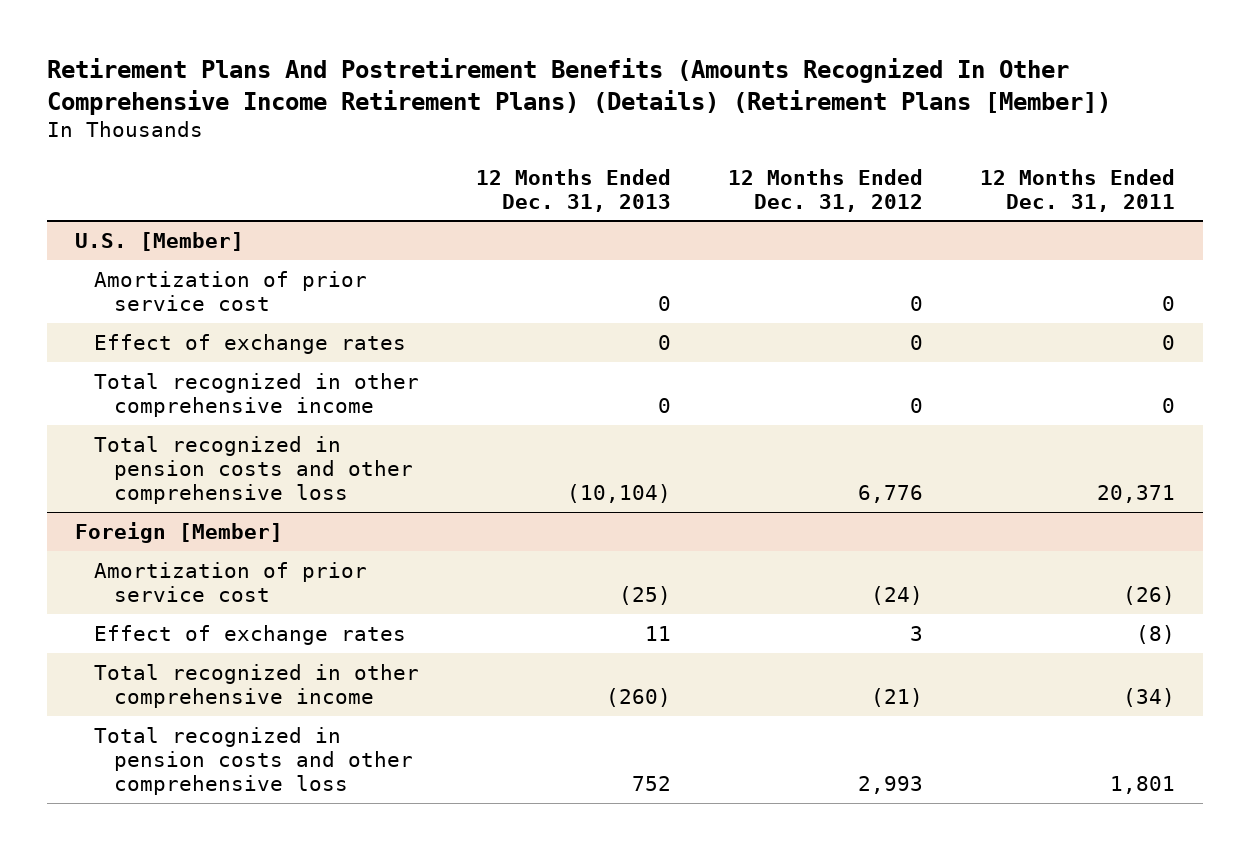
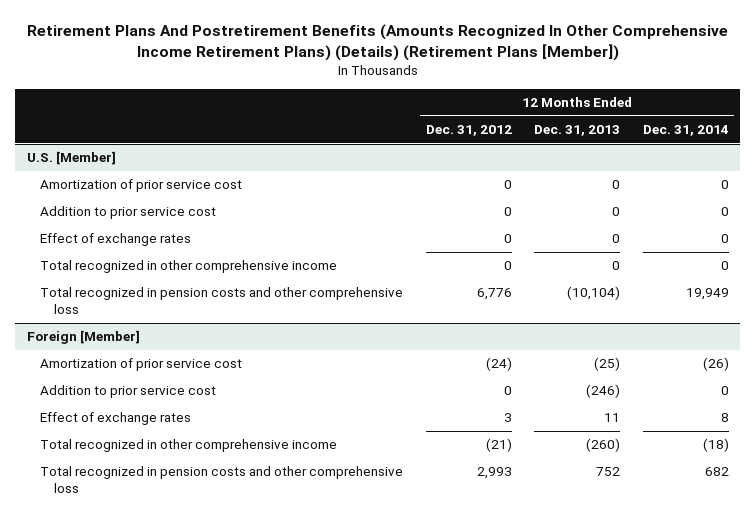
[979,168,1175,212] 12 Months Ended Dec. 31, 2011 -> none
none -> [642,124,729,136] Dec. 31, 2014
none -> [40,206,217,220] Addition to prior service cost
none -> [40,385,217,399] Addition to prior service cost

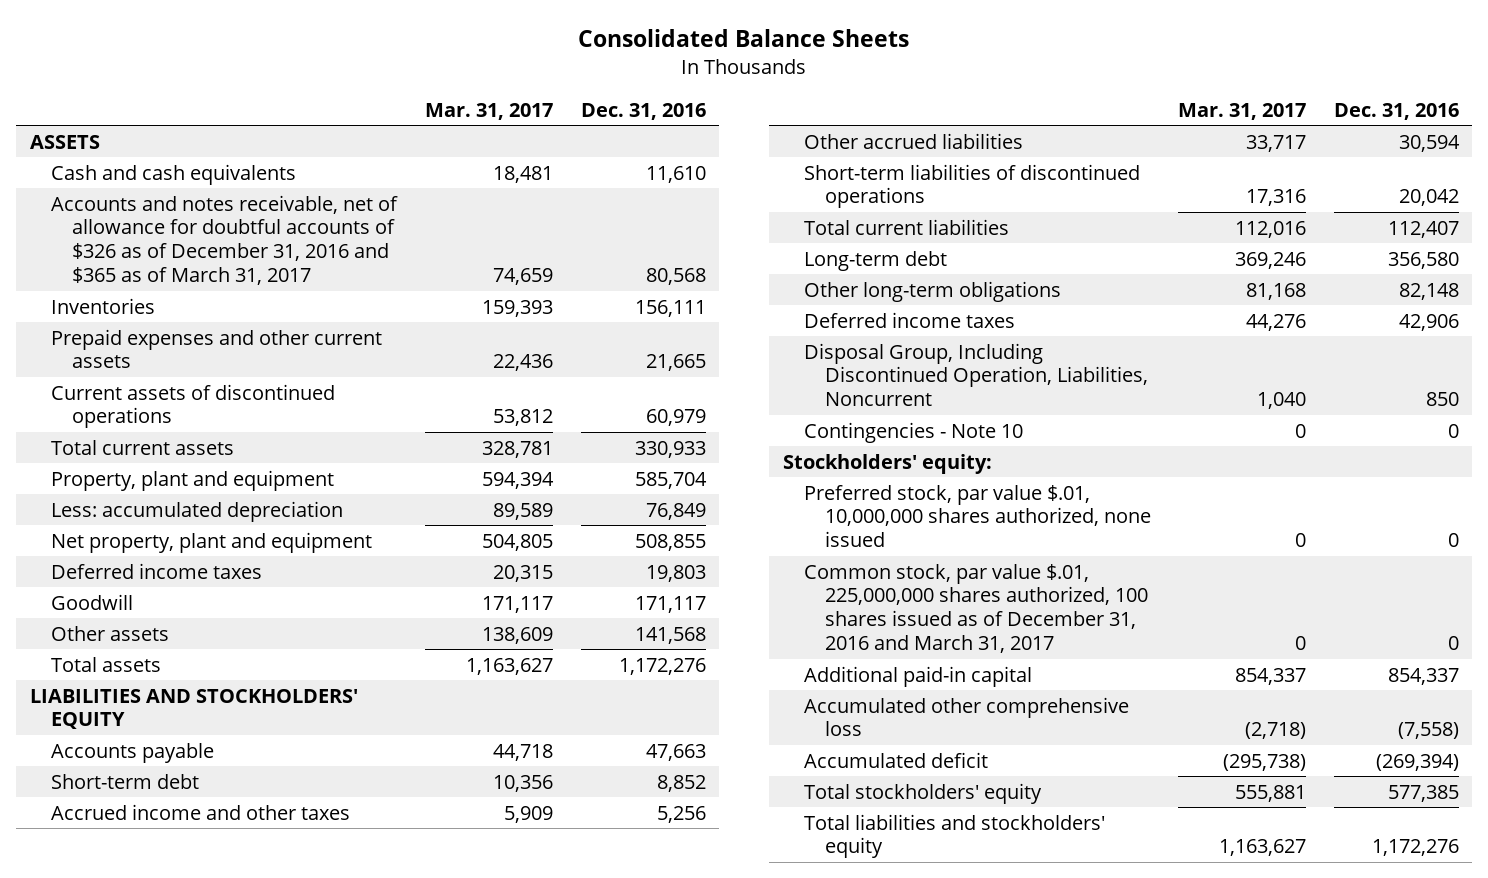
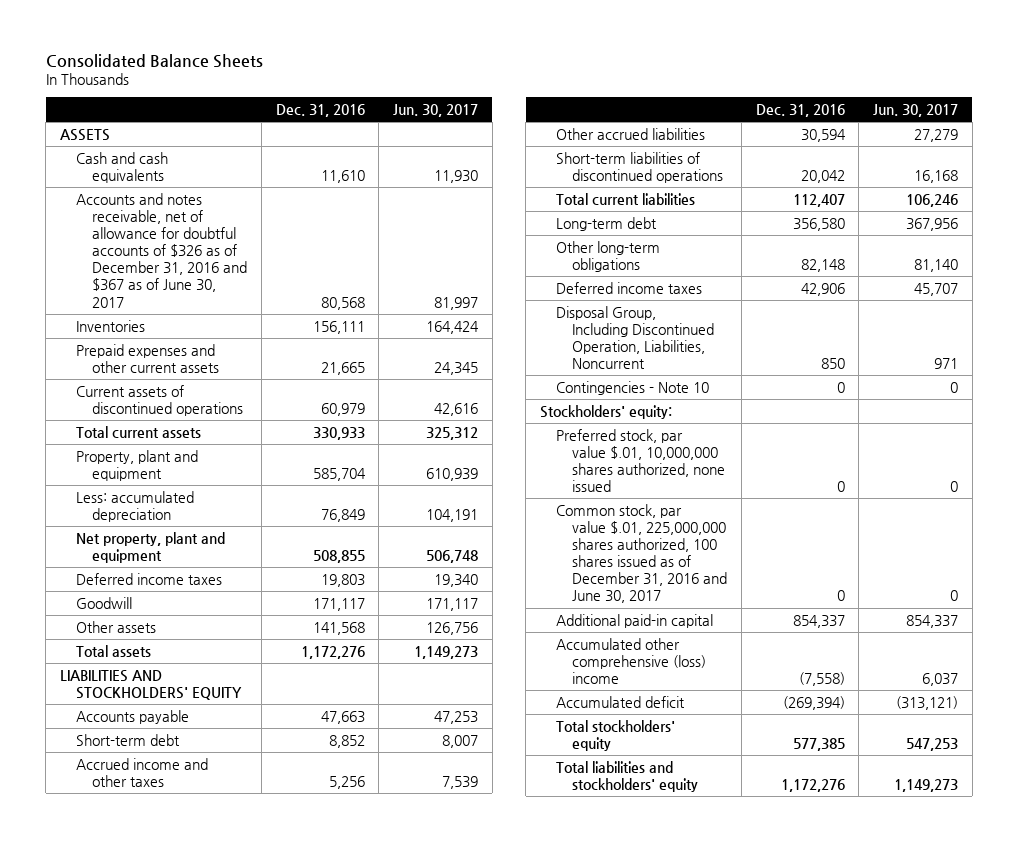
[425,102,554,120] Mar. 31, 2017 -> none
none -> [393,103,479,117] Jun. 30, 2017
[50,194,398,286] Accounts and notes receivable, net of allowance for doubtful accounts of $326 as of December 31, 2016 and $365 as of March 31, 2017 -> [76,192,248,308] Accounts and notes receivable, net of allowance for doubtful accounts of $326 as of December 31, 2016 and $367 as of June 30, 2017
[803,563,1148,654] Common stock, par value $.01, 225,000,000 shares authorized, 100 shares issued as of December 31, 2016 and March 31, 2017 -> [555,503,728,604] Common stock, par value $.01, 225,000,000 shares authorized, 100 shares issued as of December 31, 2016 and June 30, 2017
[803,696,1129,737] Accumulated other comprehensive loss -> [555,637,707,684] Accumulated other comprehensive (loss) income

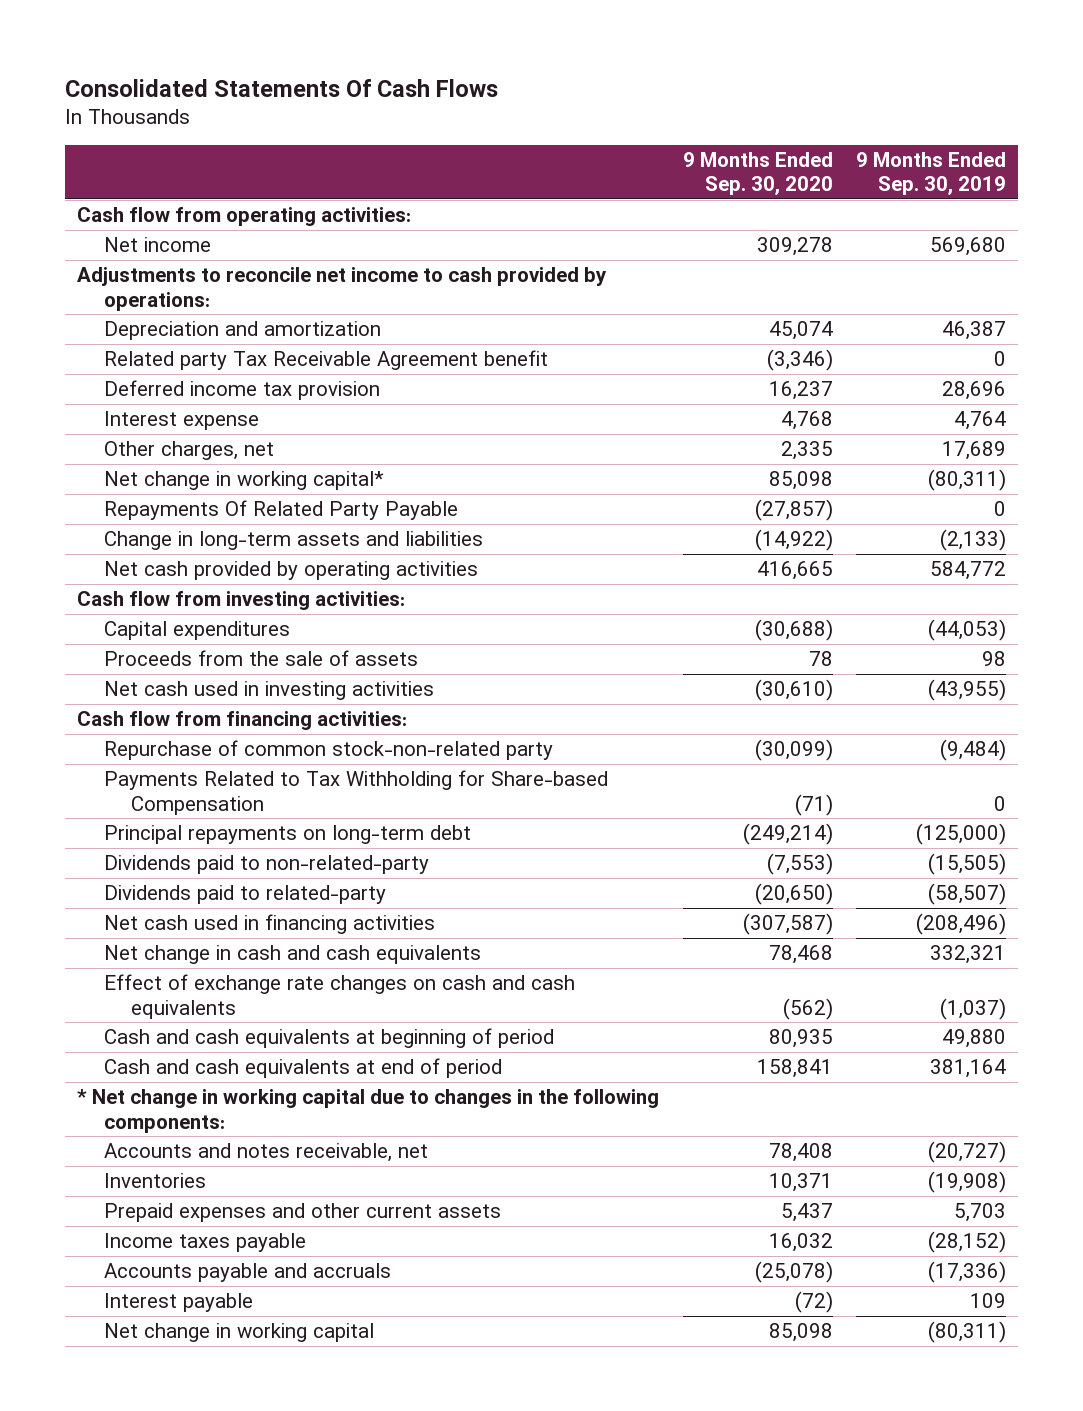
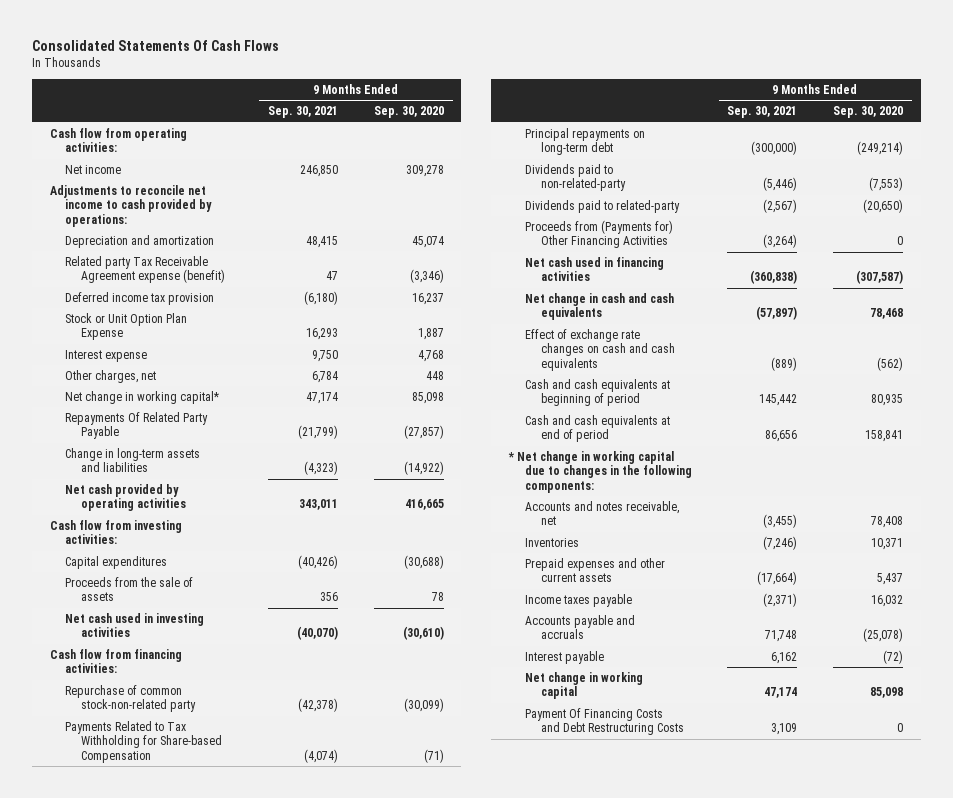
[856,151,1007,196] 9 Months Ended Sep. 30, 2019 -> none
none -> [268,106,339,119] Sep. 30, 2021
[103,350,548,371] Related party Tax Receivable Agreement benefit -> [65,255,226,284] Related party Tax Receivable Agreement expense (benefit)
none -> [65,312,188,341] Stock or Unit Option Plan Expense
[780,441,833,461] 2,335 -> [425,370,444,380] 448
none -> [524,219,673,249] Proceeds from (Payments for) Other Financing Activities
none -> [524,707,684,736] Payment Of Financing Costs and Debt Restructuring Costs

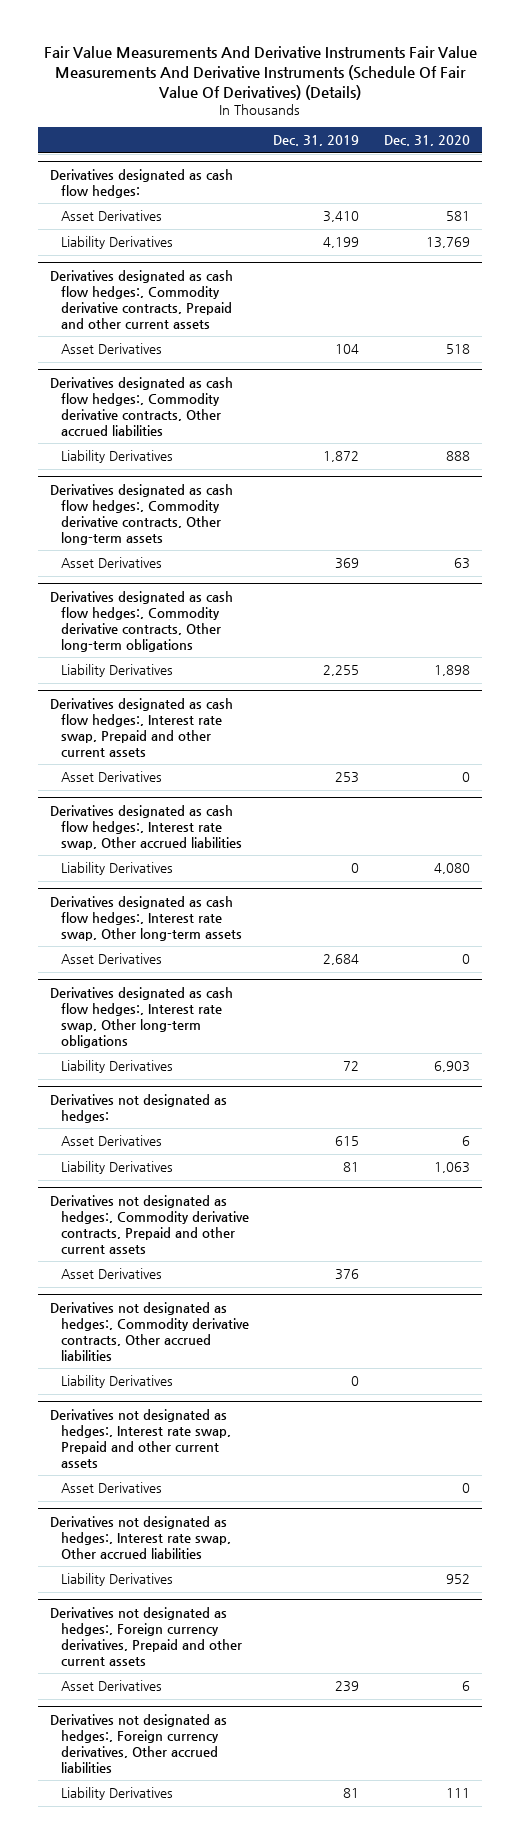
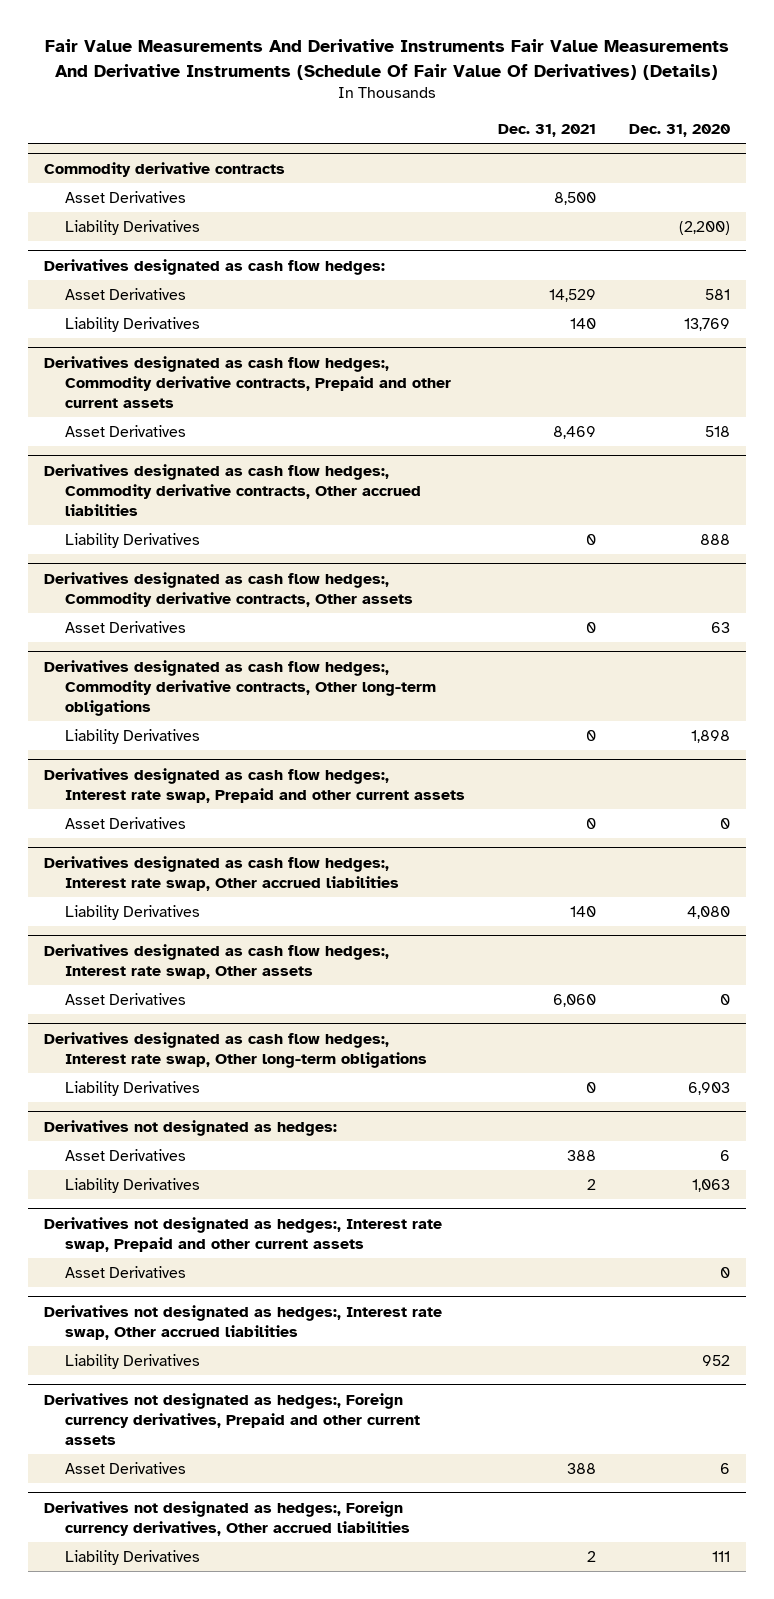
[273,135,360,147] Dec. 31, 2019 -> none
none -> [497,124,596,138] Dec. 31, 2021
none -> [44,161,286,177] Commodity derivative contracts
none -> [65,191,187,204] Asset Derivatives
none -> [65,220,201,236] Liability Derivatives
[49,484,233,545] Derivatives designated as cash flow hedges:, Commodity derivative contracts, Other long-term assets -> [44,571,414,607] Derivatives designated as cash flow hedges:, Commodity derivative contracts, Other assets
[49,896,242,941] Derivatives designated as cash flow hedges:, Interest rate swap, Other long-term assets -> [44,943,390,979] Derivatives designated as cash flow hedges:, Interest rate swap, Other assets
[49,1195,249,1254] Derivatives not designated as hedges:, Commodity derivative contracts, Prepaid and other current assets -> none
[60,1268,162,1280] Asset Derivatives -> none
[49,1302,249,1361] Derivatives not designated as hedges:, Commodity derivative contracts, Other accrued liabilities -> none
[60,1375,173,1389] Liability Derivatives -> none

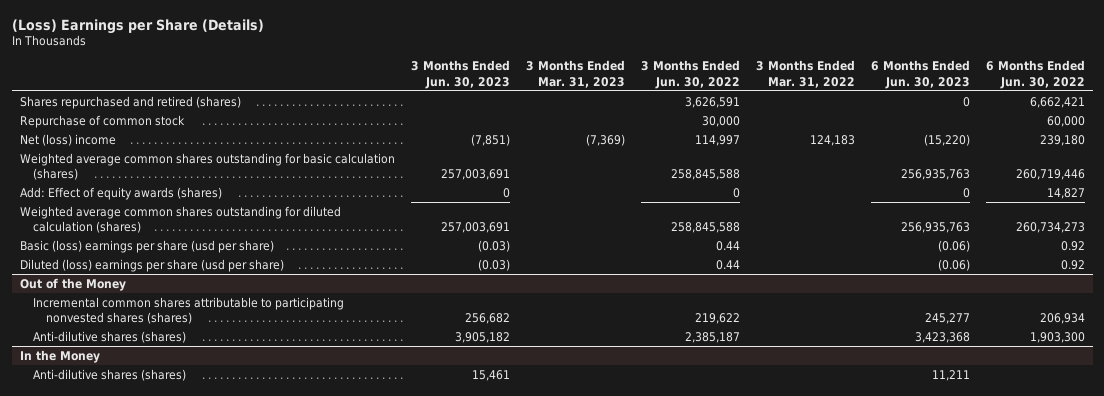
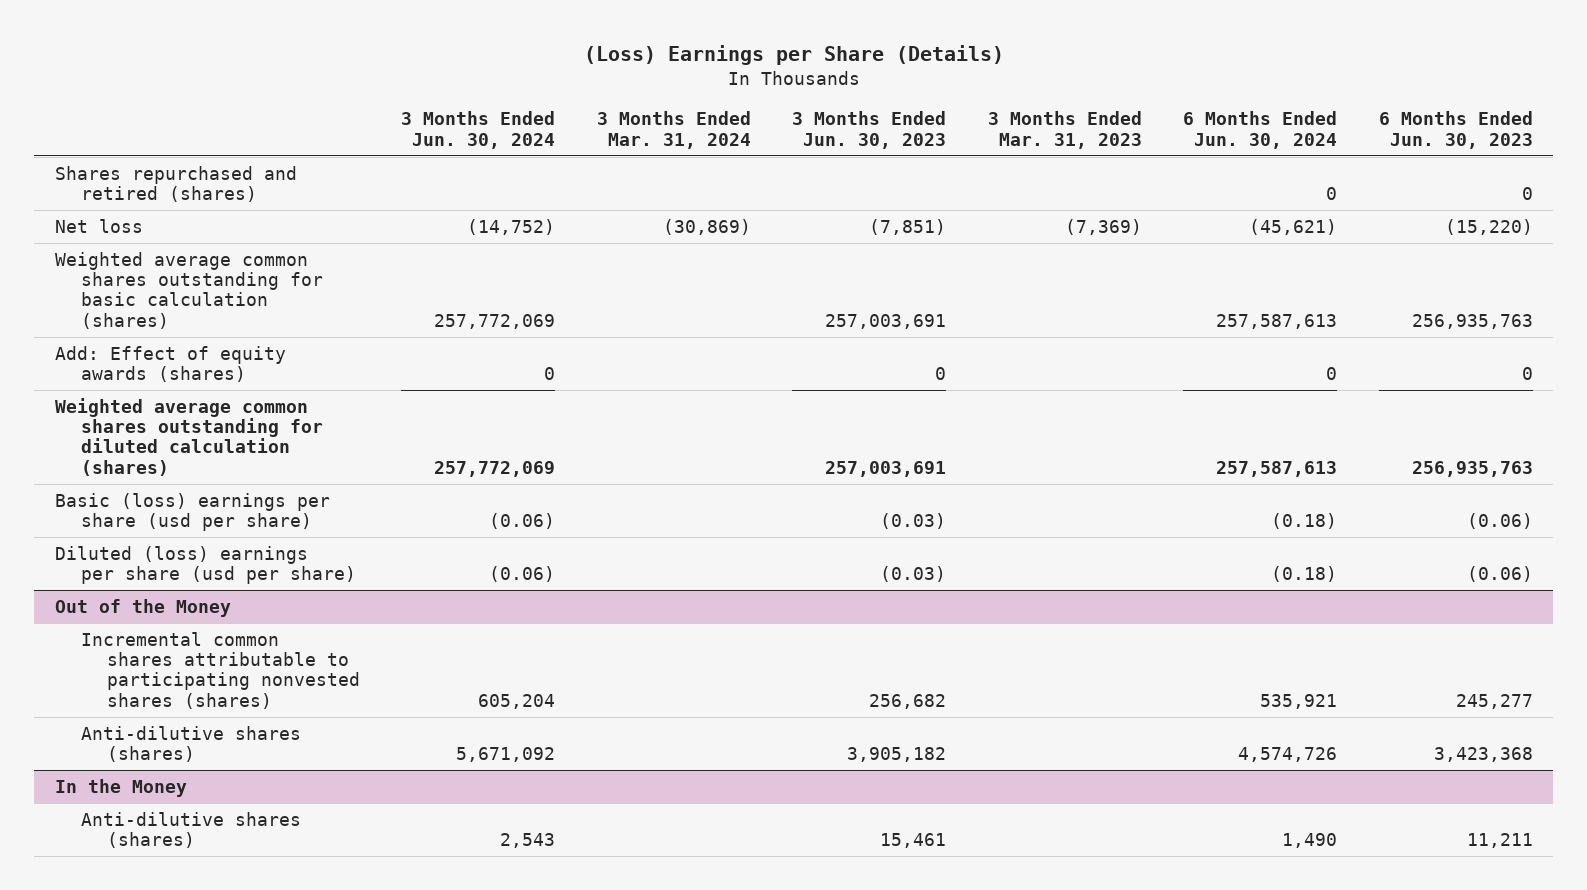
[640,60,740,89] 3 Months Ended Jun. 30, 2022 -> none
[755,60,855,88] 3 Months Ended Mar. 31, 2022 -> none
[985,60,1085,89] 6 Months Ended Jun. 30, 2022 -> none
none -> [401,111,556,149] 3 Months Ended Jun. 30, 2024
none -> [596,111,751,149] 3 Months Ended Mar. 31, 2024
none -> [1183,111,1338,149] 6 Months Ended Jun. 30, 2024
[19,114,185,128] Repurchase of common stock -> none
[19,133,116,146] Net (loss) income -> [54,219,143,234] Net loss

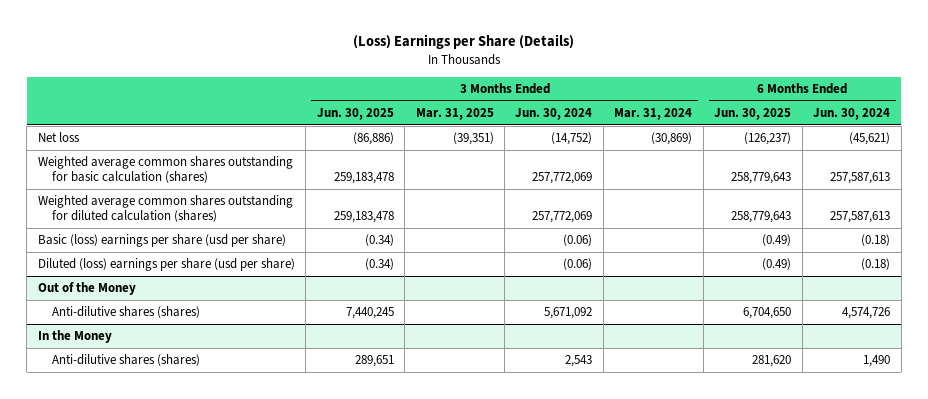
[792,111,947,149] 3 Months Ended Jun. 30, 2023 -> none
[987,111,1142,149] 3 Months Ended Mar. 31, 2023 -> none
[1378,111,1533,149] 6 Months Ended Jun. 30, 2023 -> none
none -> [316,107,394,120] Jun. 30, 2025
none -> [415,107,494,120] Mar. 31, 2025
none -> [714,107,792,120] Jun. 30, 2025
[54,166,297,203] Shares repurchased and retired (shares) -> none
[54,346,286,383] Add: Effect of equity awards (shares) -> none
[80,632,360,709] Incremental common shares attributable to participating nonvested shares (shares) -> none

